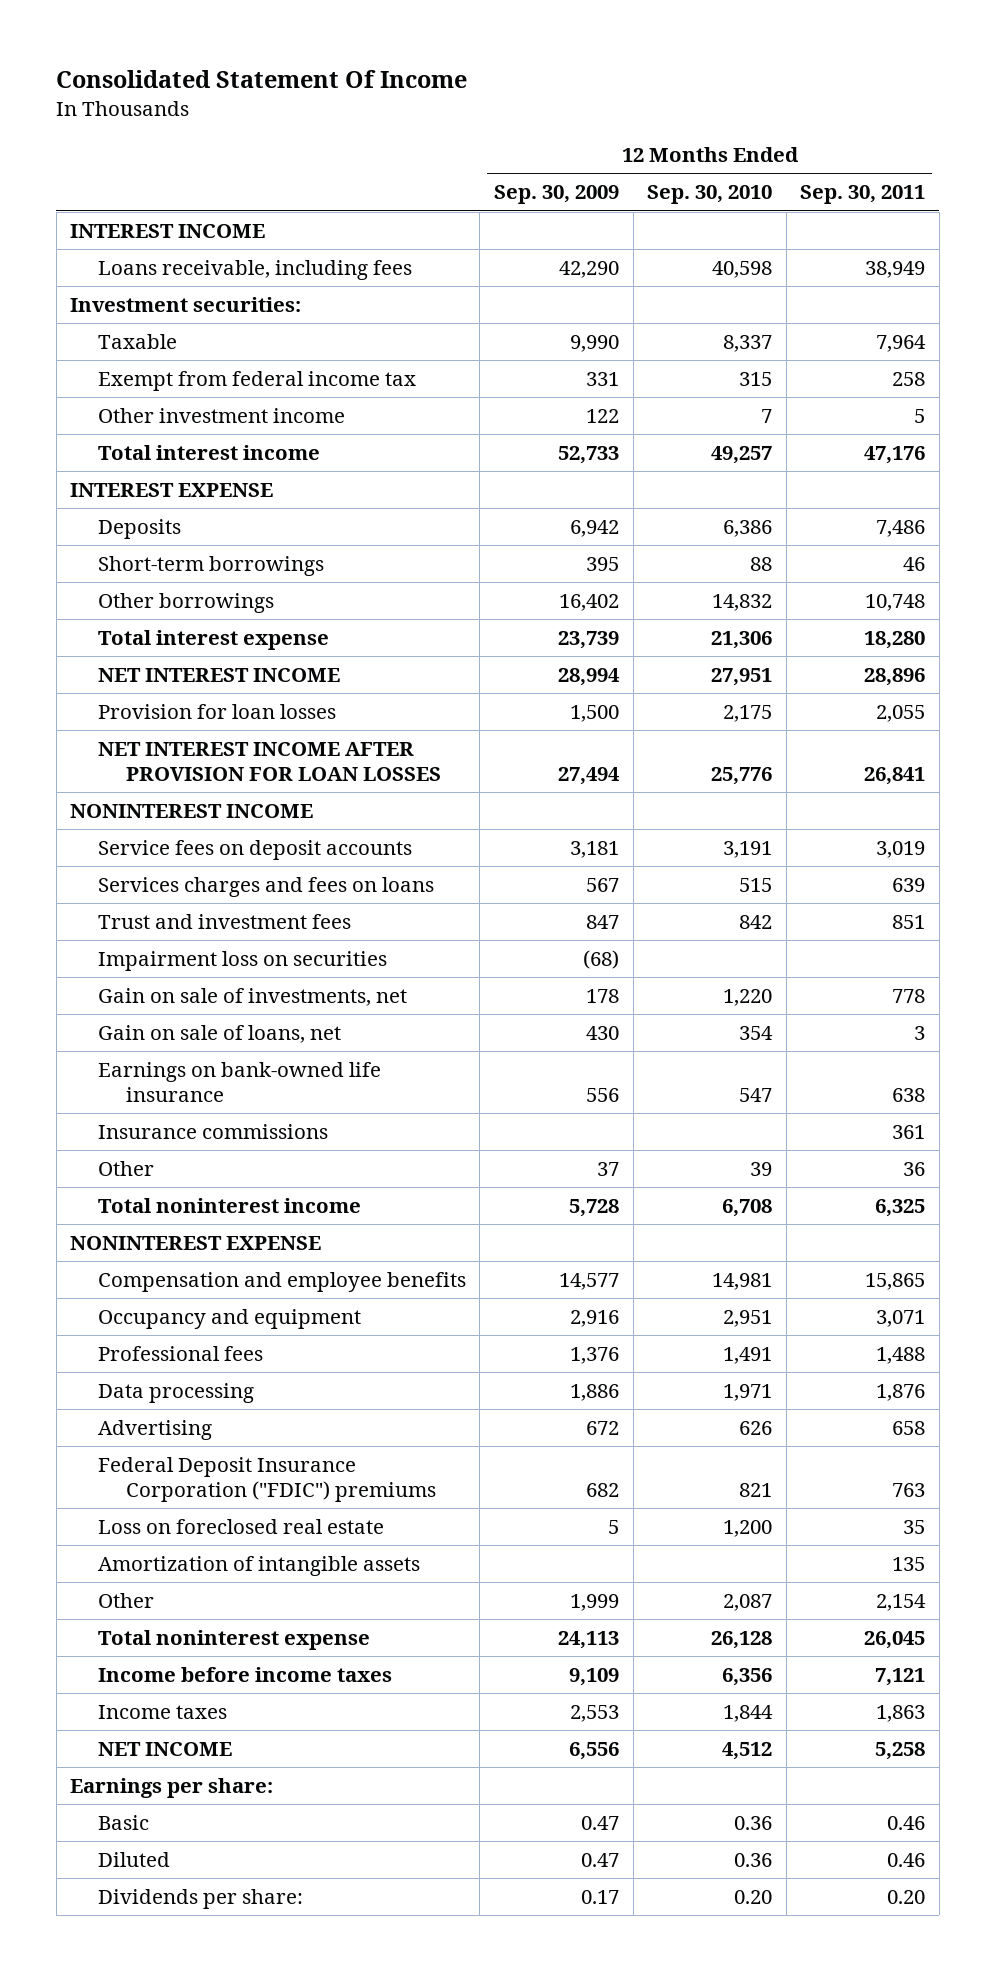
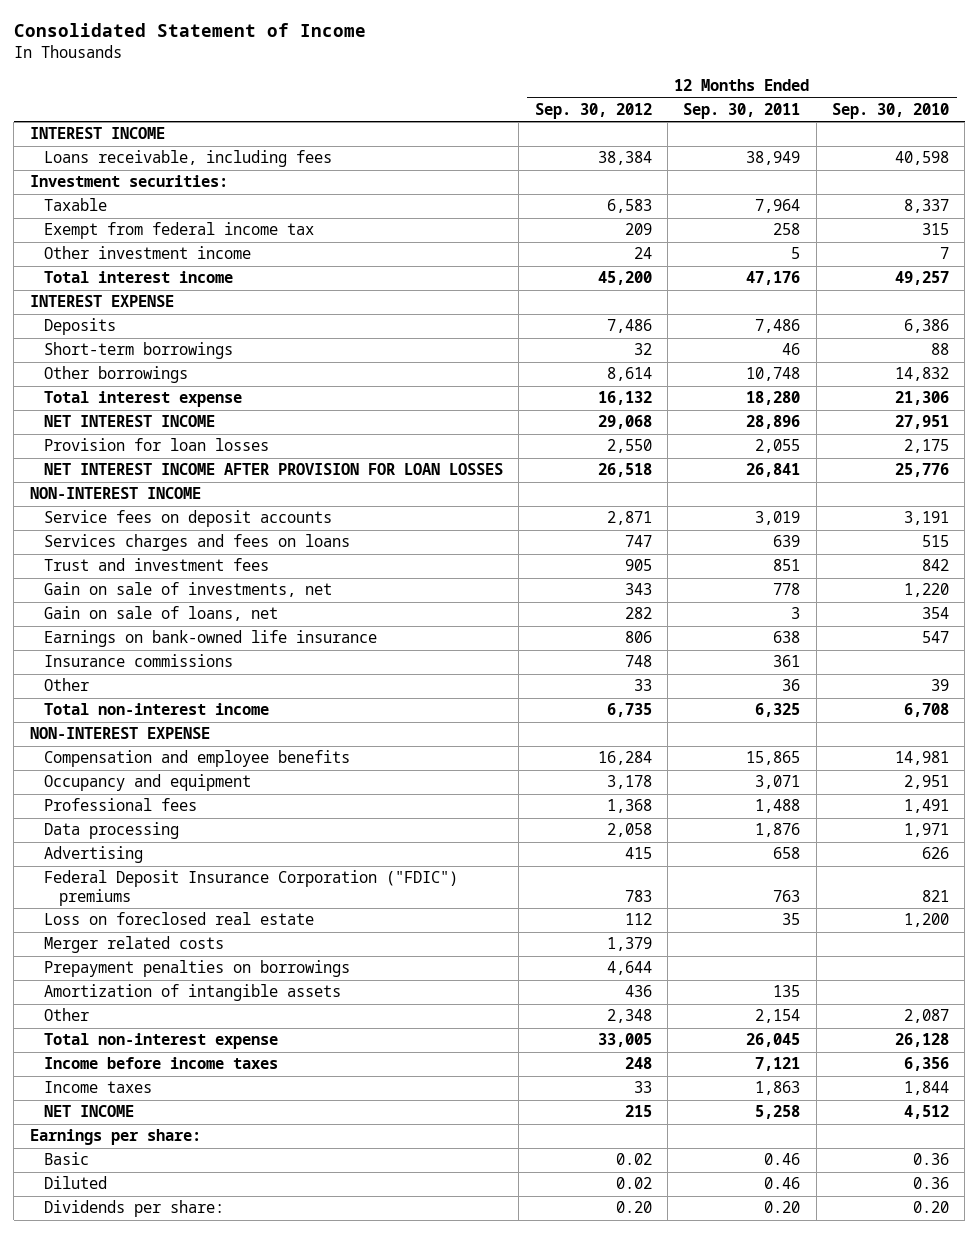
[56,69,468,88] Consolidated Statement Of Income -> [13,23,366,38] Consolidated Statement of Income
[494,185,620,205] Sep. 30, 2009 -> none
none -> [534,102,652,119] Sep. 30, 2012
[70,804,314,819] NONINTEREST INCOME -> [29,487,201,500] NON-INTEREST INCOME
[97,951,387,972] Impairment loss on securities -> none
[97,1198,361,1214] Total noninterest income -> [44,703,270,716] Total non-interest income
[70,1236,322,1251] NONINTEREST EXPENSE -> [29,727,210,740] NON-INTEREST EXPENSE
none -> [44,936,225,954] Merger related costs
none -> [44,960,351,978] Prepayment penalties on borrowings
[97,1630,370,1651] Total noninterest expense -> [44,1033,279,1050] Total non-interest expense

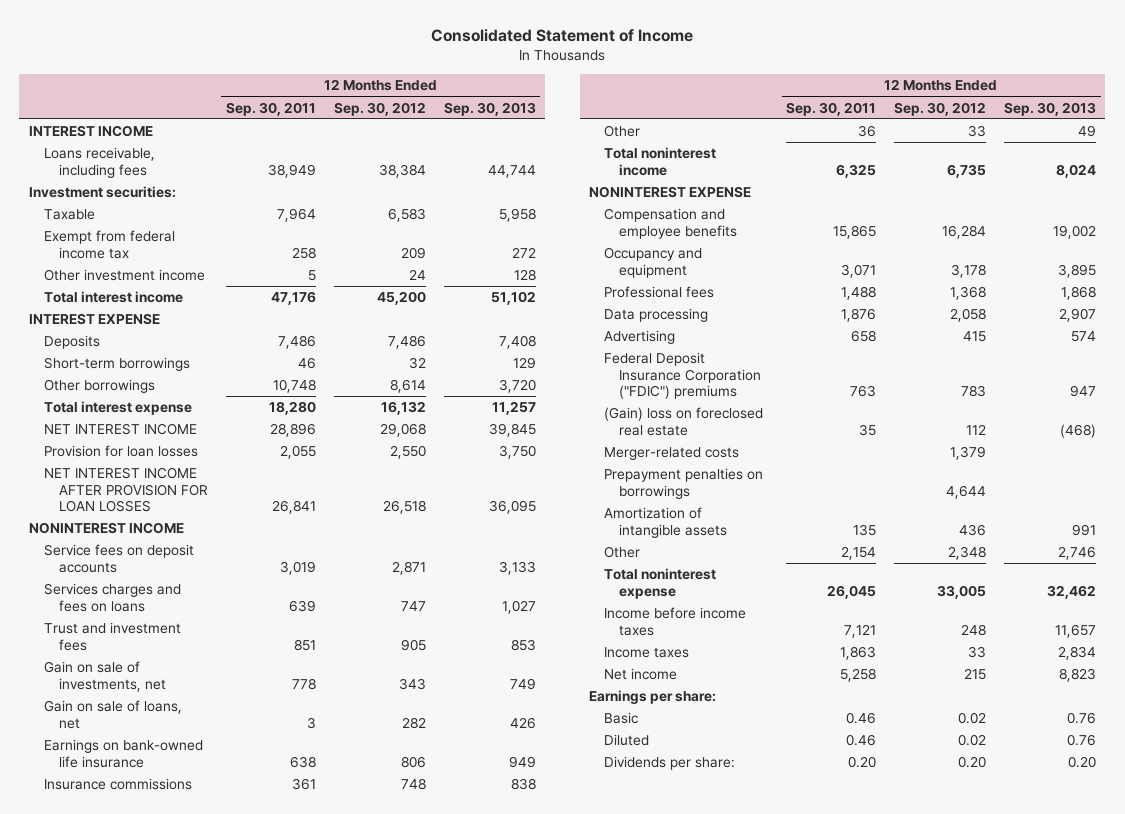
[832,102,950,119] Sep. 30, 2010 -> none
none -> [443,101,536,116] Sep. 30, 2013
[29,487,201,500] NON-INTEREST INCOME -> [28,522,184,535] NONINTEREST INCOME
[44,703,270,716] Total non-interest income -> [604,147,717,176] Total noninterest income
[29,727,210,740] NON-INTEREST EXPENSE -> [588,186,751,199] NONINTEREST EXPENSE
[44,912,315,926] Loss on foreclosed real estate -> [604,407,764,436] (Gain) loss on foreclosed real estate
[44,936,225,954] Merger related costs -> [604,447,740,461] Merger-related costs
[44,1033,279,1050] Total non-interest expense -> [604,568,717,599] Total noninterest expense
[44,1105,135,1118] NET INCOME -> [604,668,678,681] Net income

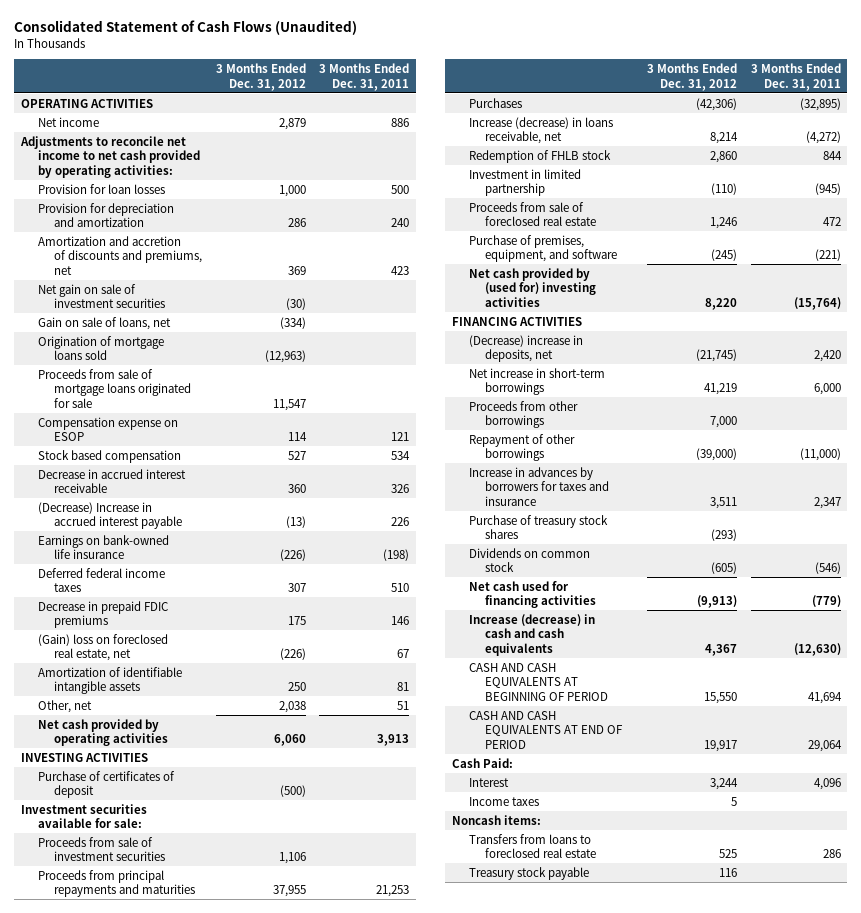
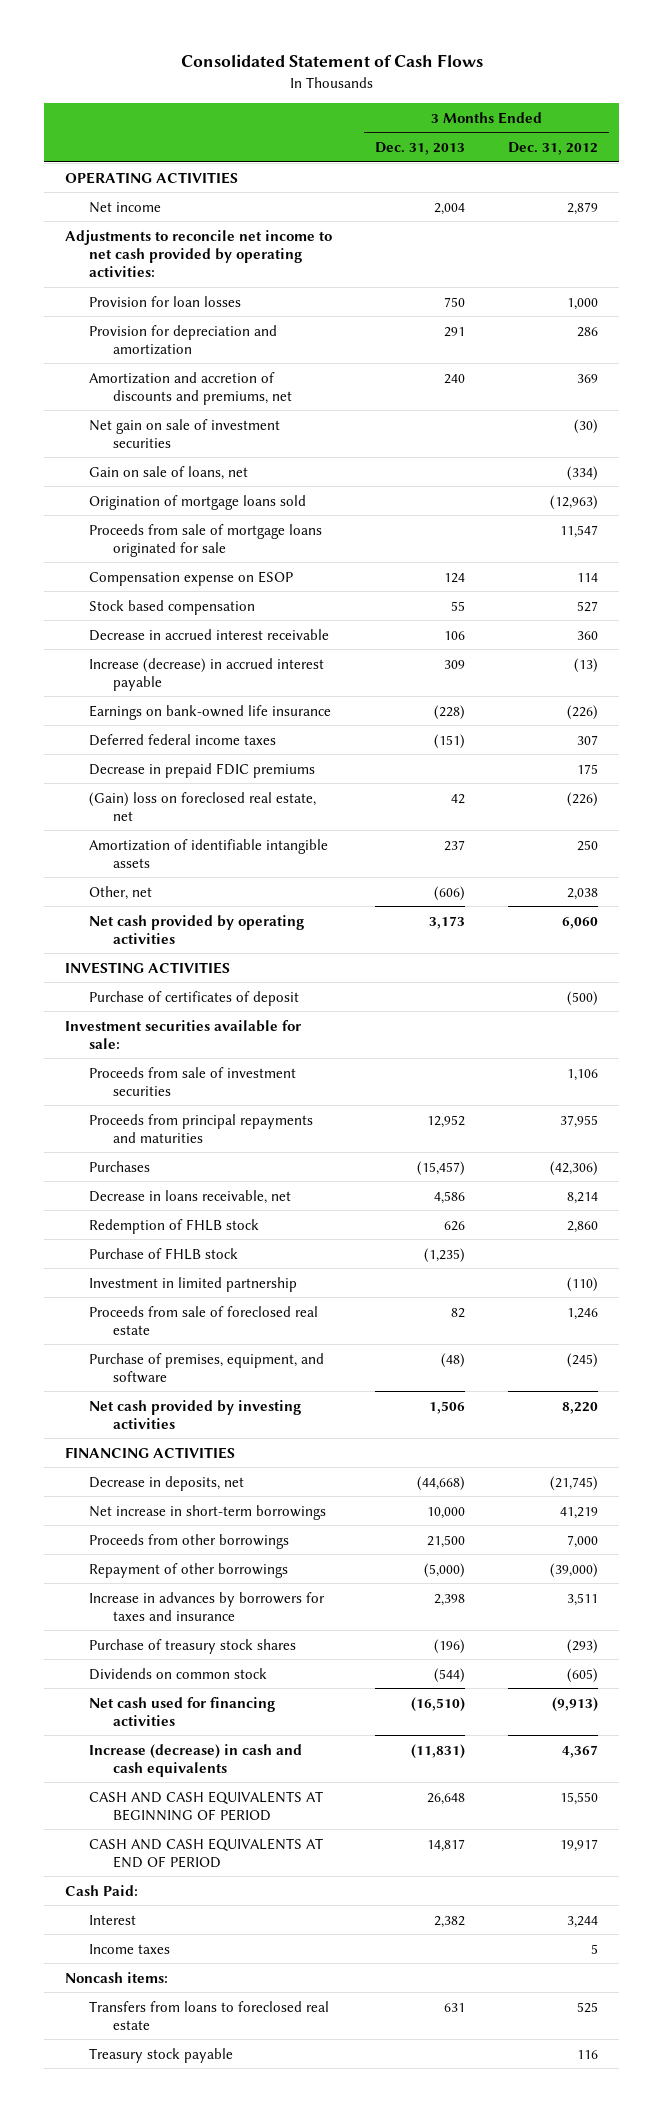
[14,20,358,36] Consolidated Statement of Cash Flows (Unaudited) -> [180,54,483,68] Consolidated Statement of Cash Flows
[319,63,410,91] 3 Months Ended Dec. 31, 2011 -> none
none -> [375,141,466,155] Dec. 31, 2013
[37,501,183,530] (Decrease) Increase in accrued interest payable -> [88,657,324,691] Increase (decrease) in accrued interest payable
[468,116,613,145] Increase (decrease) in loans receivable, net -> [88,1189,291,1204] Decrease in loans receivable, net
none -> [88,1247,238,1260] Purchase of FHLB stock
[468,267,597,307] Net cash provided by (used for) investing activities -> [88,1399,301,1429] Net cash provided by investing activities
[468,334,583,363] (Decrease) increase in deposits, net -> [88,1475,244,1491] Decrease in deposits, net

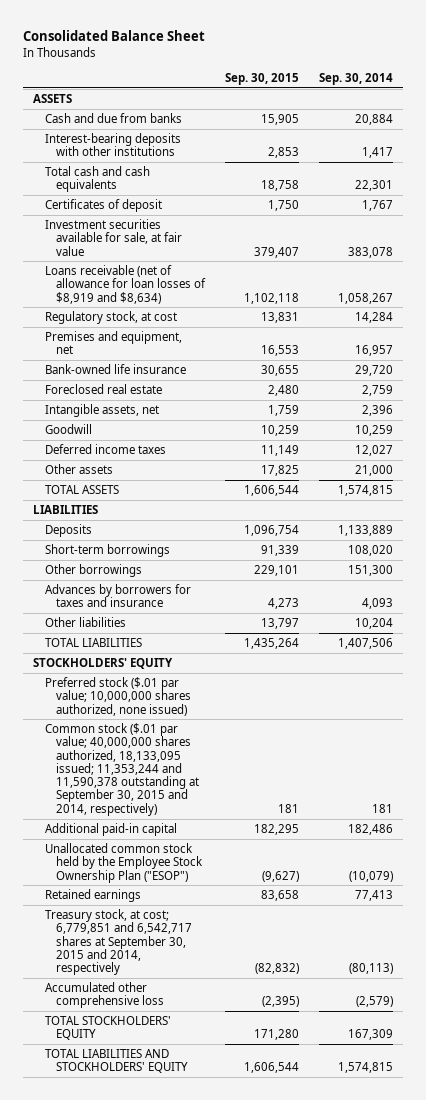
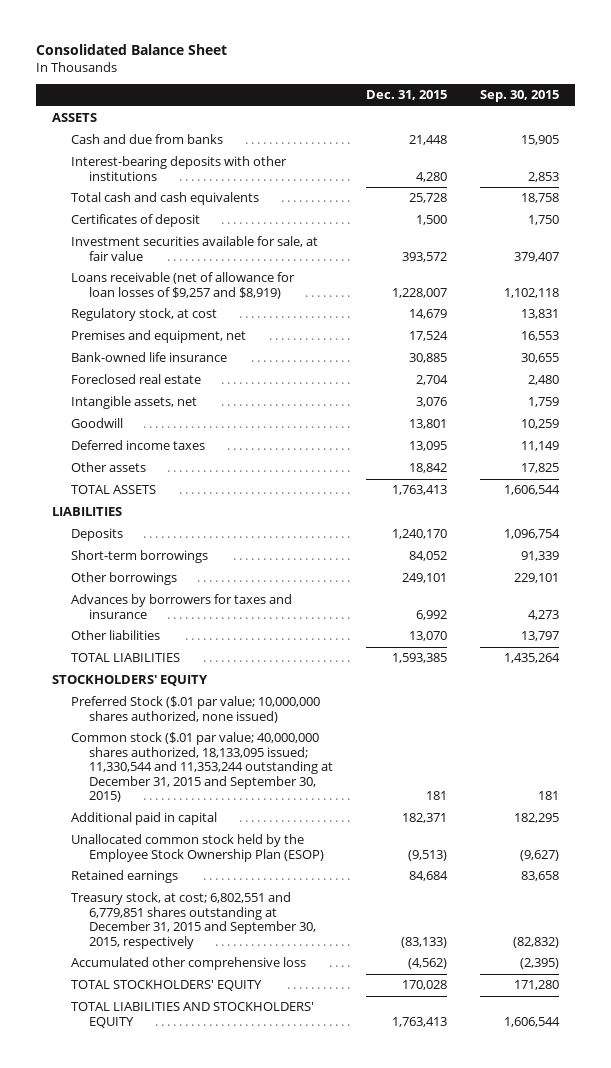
[319,73,394,86] Sep. 30, 2014 -> none
none -> [366,90,448,101] Dec. 31, 2015
[44,265,207,304] Loans receivable (net of allowance for loan losses of $8,919 and $8,634) -> [70,272,295,299] Loans receivable (net of allowance for loan losses of $9,257 and $8,919)
[44,677,192,716] Preferred stock ($.01 par value; 10,000,000 shares authorized, none issued) -> [70,696,320,723] Preferred Stock ($.01 par value; 10,000,000 shares authorized, none issued)
[44,723,200,816] Common stock ($.01 par value; 40,000,000 shares authorized, 18,133,095 issued; 11,353,244 and 11,590,378 outstanding at September 30, 2015 and 2014, respectively) -> [70,732,334,802] Common stock ($.01 par value; 40,000,000 shares authorized, 18,133,095 issued; 11,330,544 and 11,353,244 outstanding at December 31, 2015 and September 30, 2015)
[44,823,177,837] Additional paid-in capital -> [70,812,217,826] Additional paid in capital
[44,843,204,883] Unallocated common stock held by the Employee Stock Ownership Plan ("ESOP") -> [70,834,325,862] Unallocated common stock held by the Employee Stock Ownership Plan (ESOP)
[44,909,193,976] Treasury stock, at cost; 6,779,851 and 6,542,717 shares at September 30, 2015 and 2014, respectively -> [70,892,317,949] Treasury stock, at cost; 6,802,551 and 6,779,851 shares outstanding at December 31, 2015 and September 30, 2015, respectively

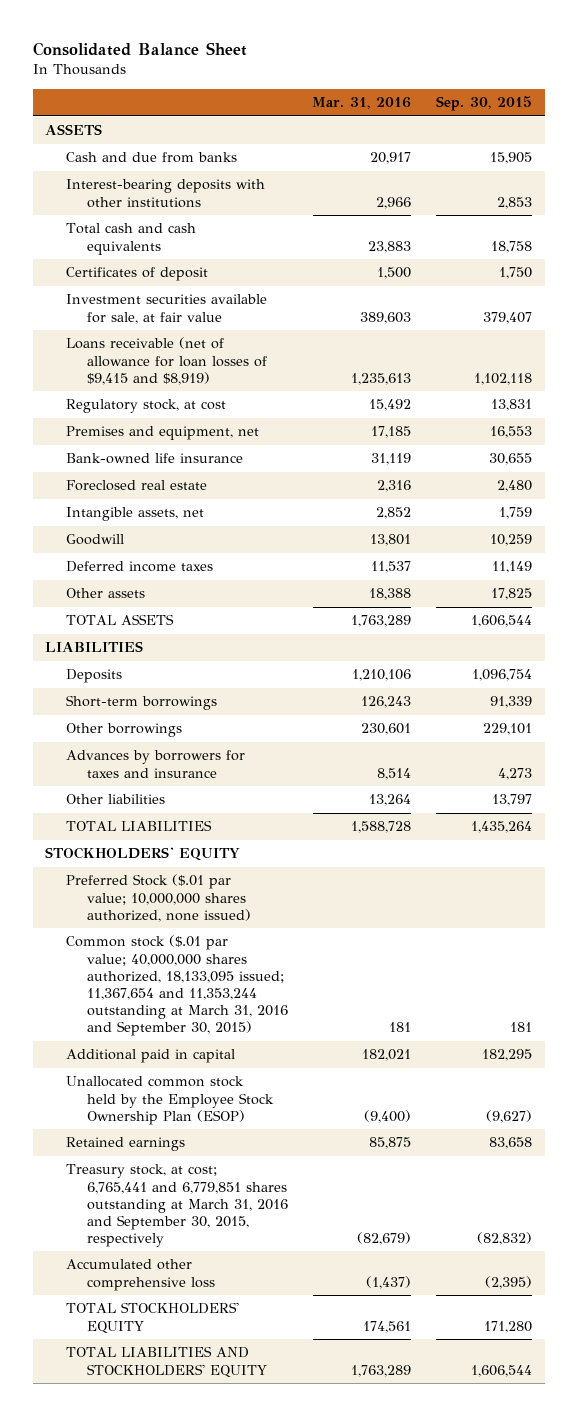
[366,90,448,101] Dec. 31, 2015 -> none
none -> [312,97,412,110] Mar. 31, 2016
[70,272,295,299] Loans receivable (net of allowance for loan losses of $9,257 and $8,919) -> [66,337,267,385] Loans receivable (net of allowance for loan losses of $9,415 and $8,919)
[70,732,334,802] Common stock ($.01 par value; 40,000,000 shares authorized, 18,133,095 issued; 11,330,544 and 11,353,244 outstanding at December 31, 2015 and September 30, 2015) -> [66,935,288,1037] Common stock ($.01 par value; 40,000,000 shares authorized, 18,133,095 issued; 11,367,654 and 11,353,244 outstanding at March 31, 2016 and September 30, 2015)
[70,892,317,949] Treasury stock, at cost; 6,802,551 and 6,779,851 shares outstanding at December 31, 2015 and September 30, 2015, respectively -> [66,1164,288,1247] Treasury stock, at cost; 6,765,441 and 6,779,851 shares outstanding at March 31, 2016 and September 30, 2015, respectively

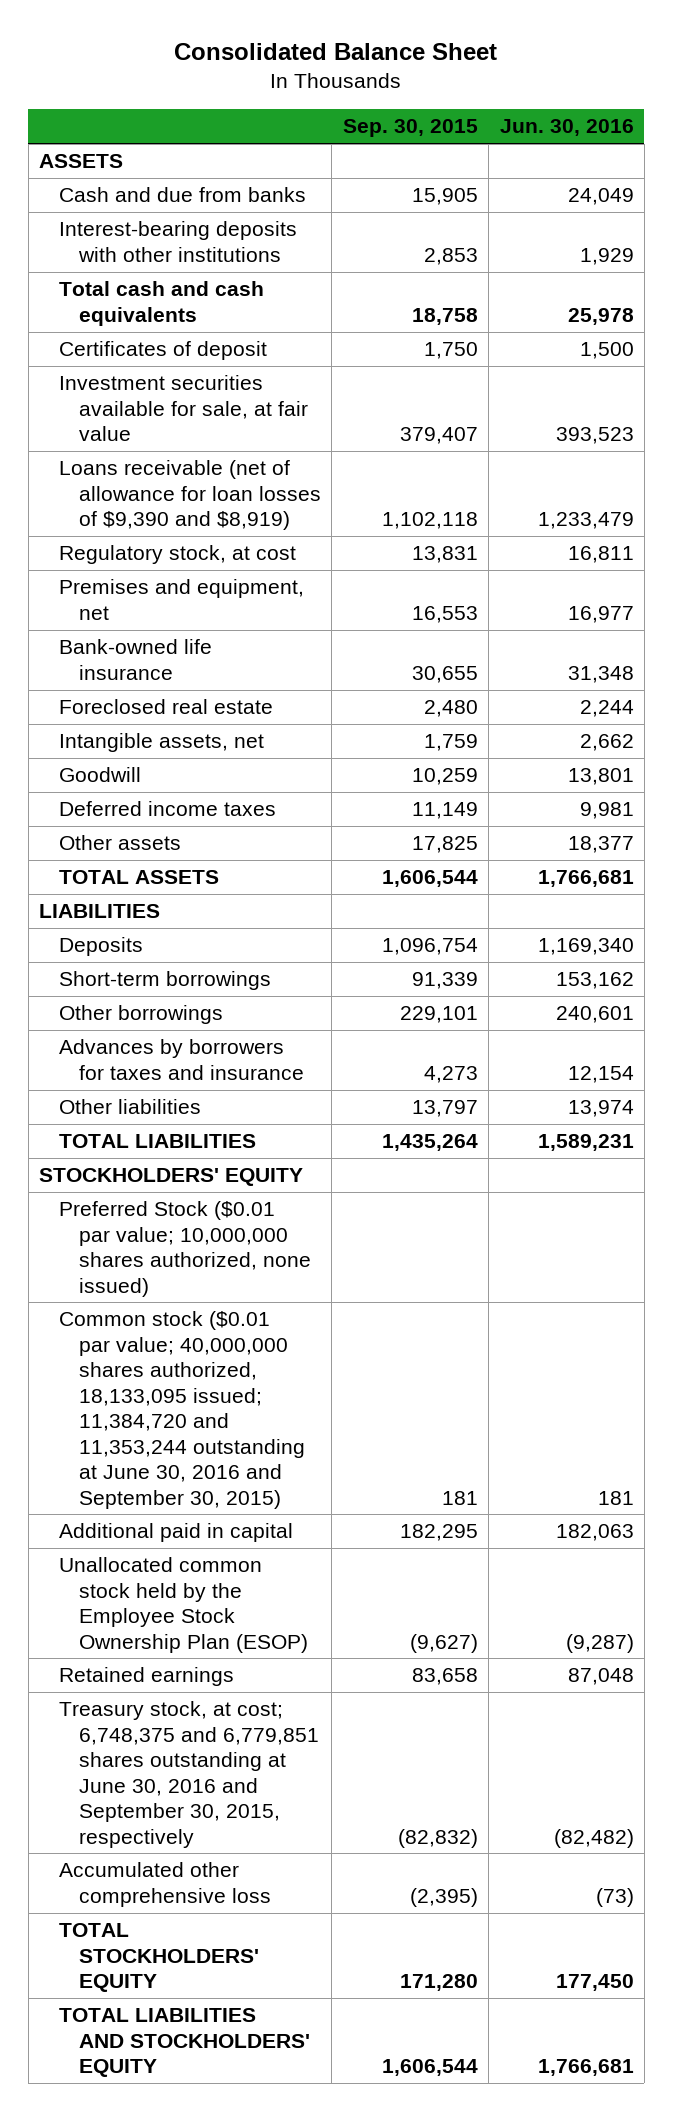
[312,97,412,110] Mar. 31, 2016 -> none
none -> [499,119,634,137] Jun. 30, 2016
[66,337,267,385] Loans receivable (net of allowance for loan losses of $9,415 and $8,919) -> [58,460,322,531] Loans receivable (net of allowance for loan losses of $9,390 and $8,919)
[66,874,251,922] Preferred Stock ($.01 par value; 10,000,000 shares authorized, none issued) -> [58,1201,312,1297] Preferred Stock ($0.01 par value; 10,000,000 shares authorized, none issued)
[66,935,288,1037] Common stock ($.01 par value; 40,000,000 shares authorized, 18,133,095 issued; 11,367,654 and 11,353,244 outstanding at March 31, 2016 and September 30, 2015) -> [58,1311,306,1509] Common stock ($0.01 par value; 40,000,000 shares authorized, 18,133,095 issued; 11,384,720 and 11,353,244 outstanding at June 30, 2016 and September 30, 2015)
[66,1164,288,1247] Treasury stock, at cost; 6,765,441 and 6,779,851 shares outstanding at March 31, 2016 and September 30, 2015, respectively -> [58,1701,320,1848] Treasury stock, at cost; 6,748,375 and 6,779,851 shares outstanding at June 30, 2016 and September 30, 2015, respectively

